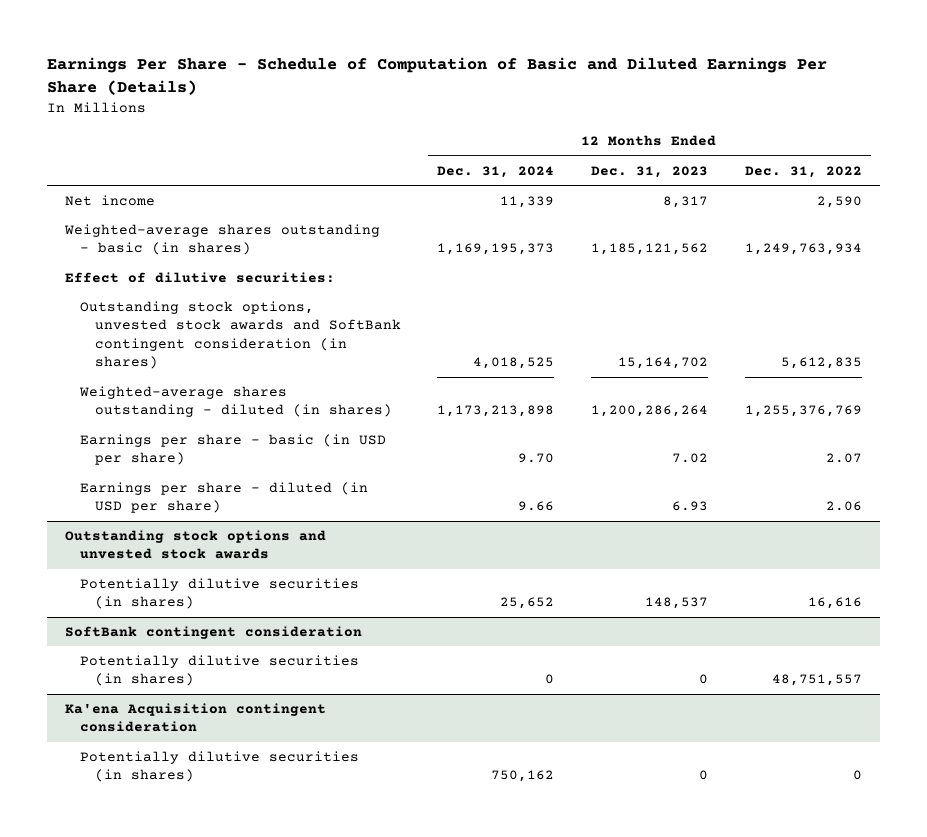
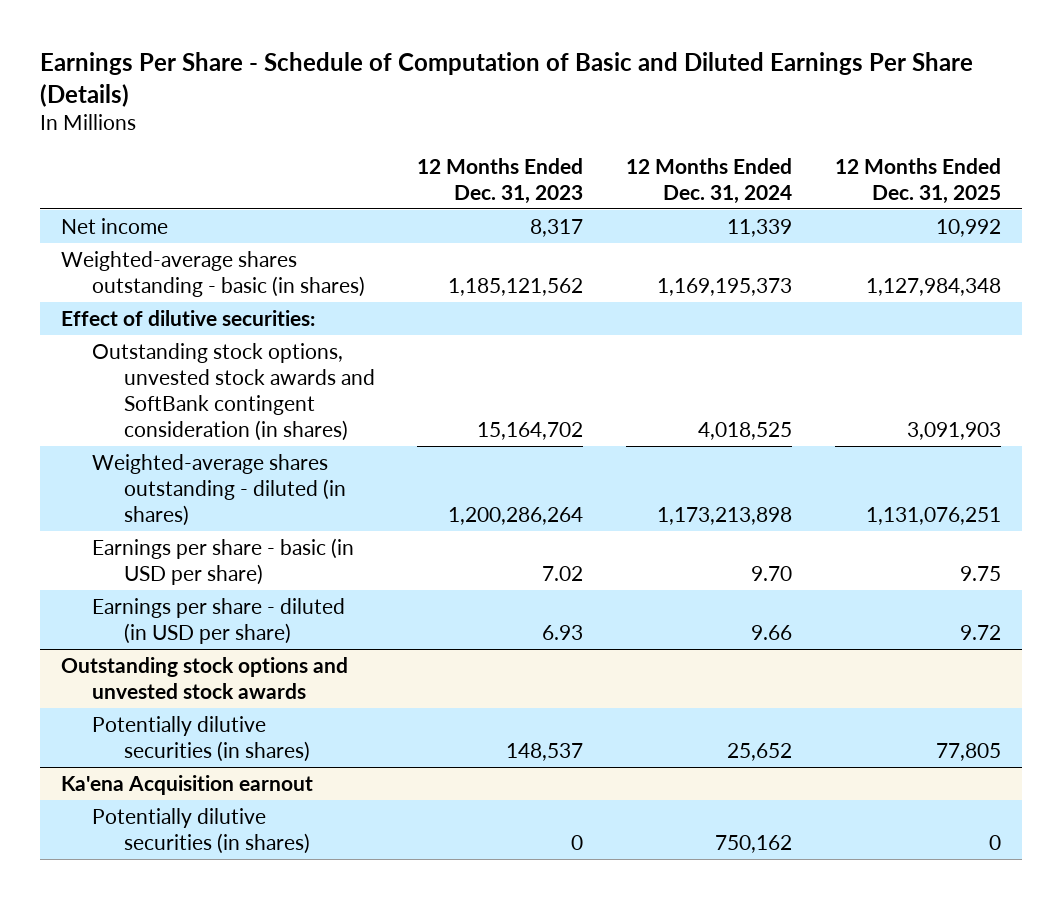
[744,165,862,178] Dec. 31, 2022 -> none
none -> [835,158,1002,205] 12 Months Ended Dec. 31, 2025
[65,625,363,639] SoftBank contingent consideration -> none
[79,654,359,687] Potentially dilutive securities (in shares) -> none
[65,702,327,733] Ka'ena Acquisition contingent consideration -> [61,774,314,795] Ka'ena Acquisition earnout

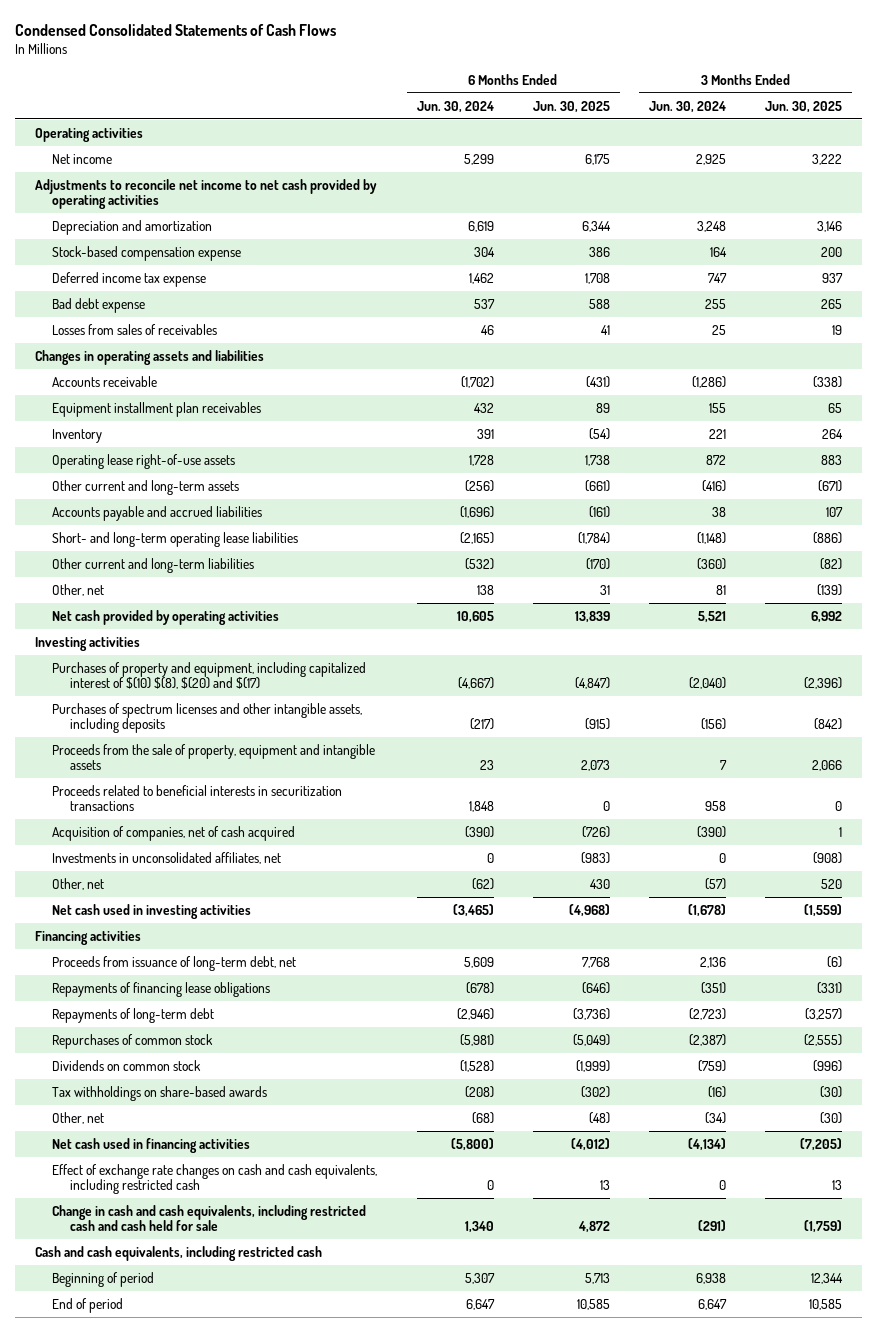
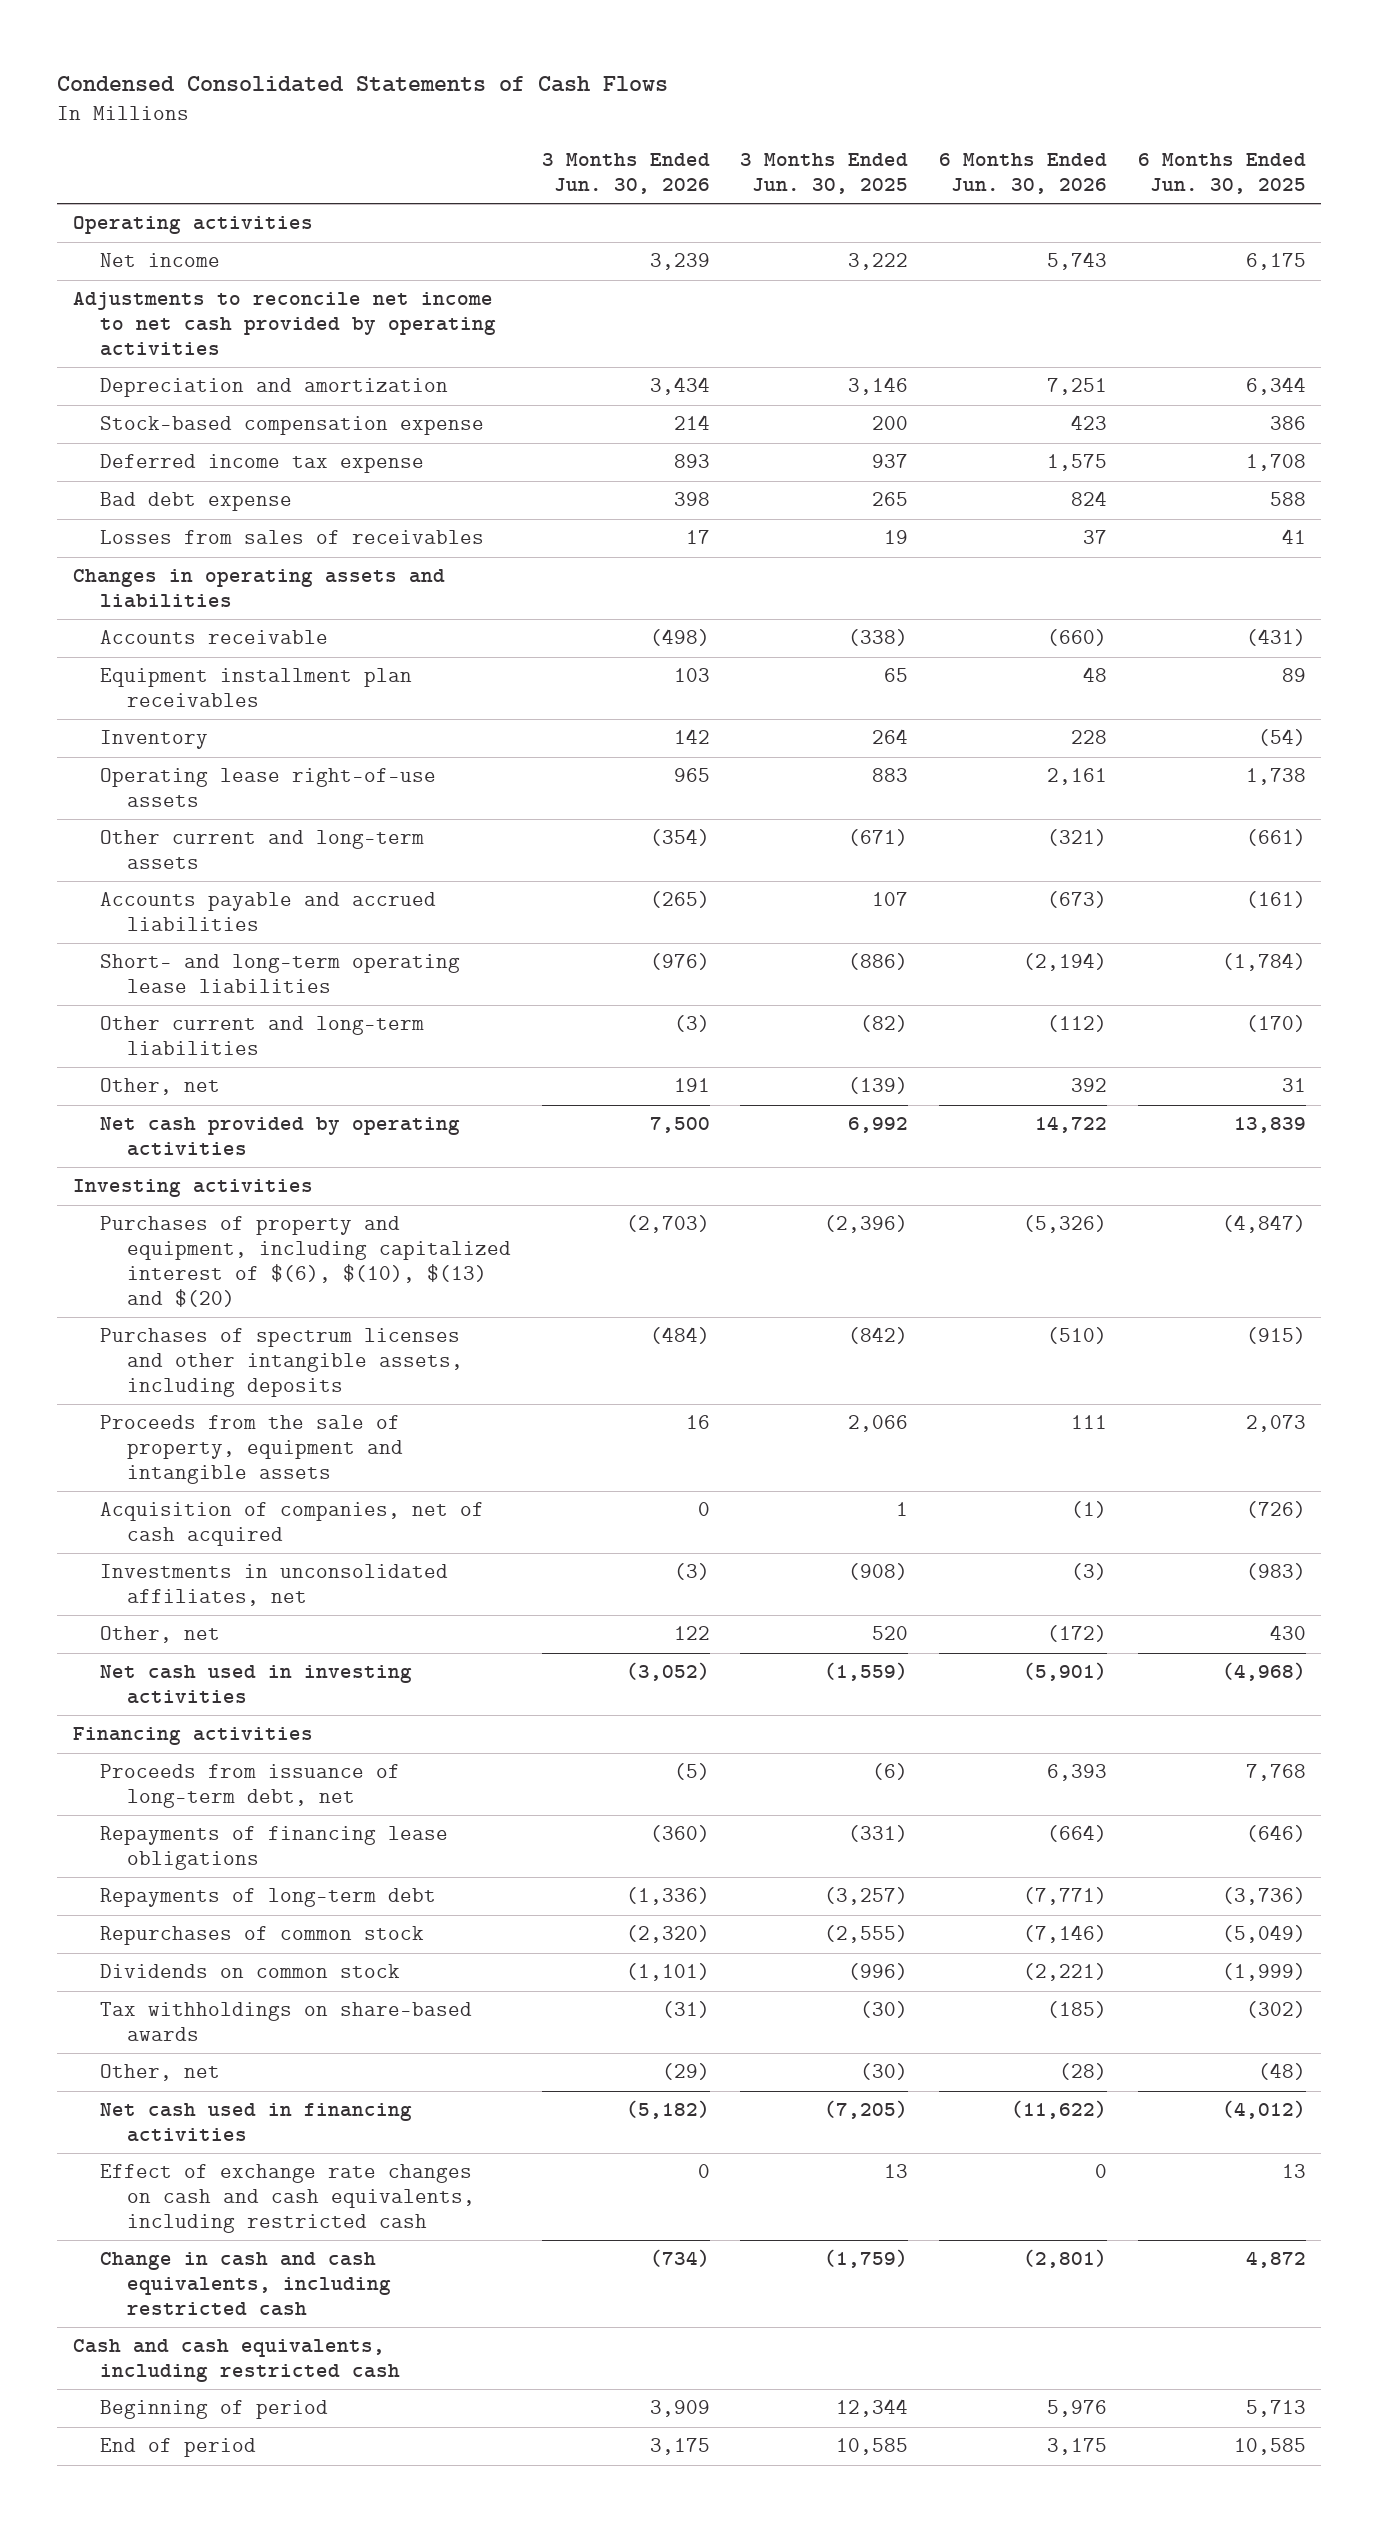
[416,100,494,113] Jun. 30, 2024 -> none
[649,100,727,113] Jun. 30, 2024 -> none
none -> [541,153,710,195] 3 Months Ended Jun. 30, 2026
none -> [939,153,1108,195] 6 Months Ended Jun. 30, 2026
[52,661,367,690] Purchases of property and equipment, including capitalized interest of $(10) $(8), $(20) and $(17) -> [99,1216,511,1308] Purchases of property and equipment, including capitalized interest of $(6), $(10), $(13) and $(20)
[52,784,343,812] Proceeds related to beneficial interests in securitization transactions -> none
[52,1204,367,1232] Change in cash and cash equivalents, including restricted cash and cash held for sale -> [99,2252,391,2317] Change in cash and cash equivalents, including restricted cash

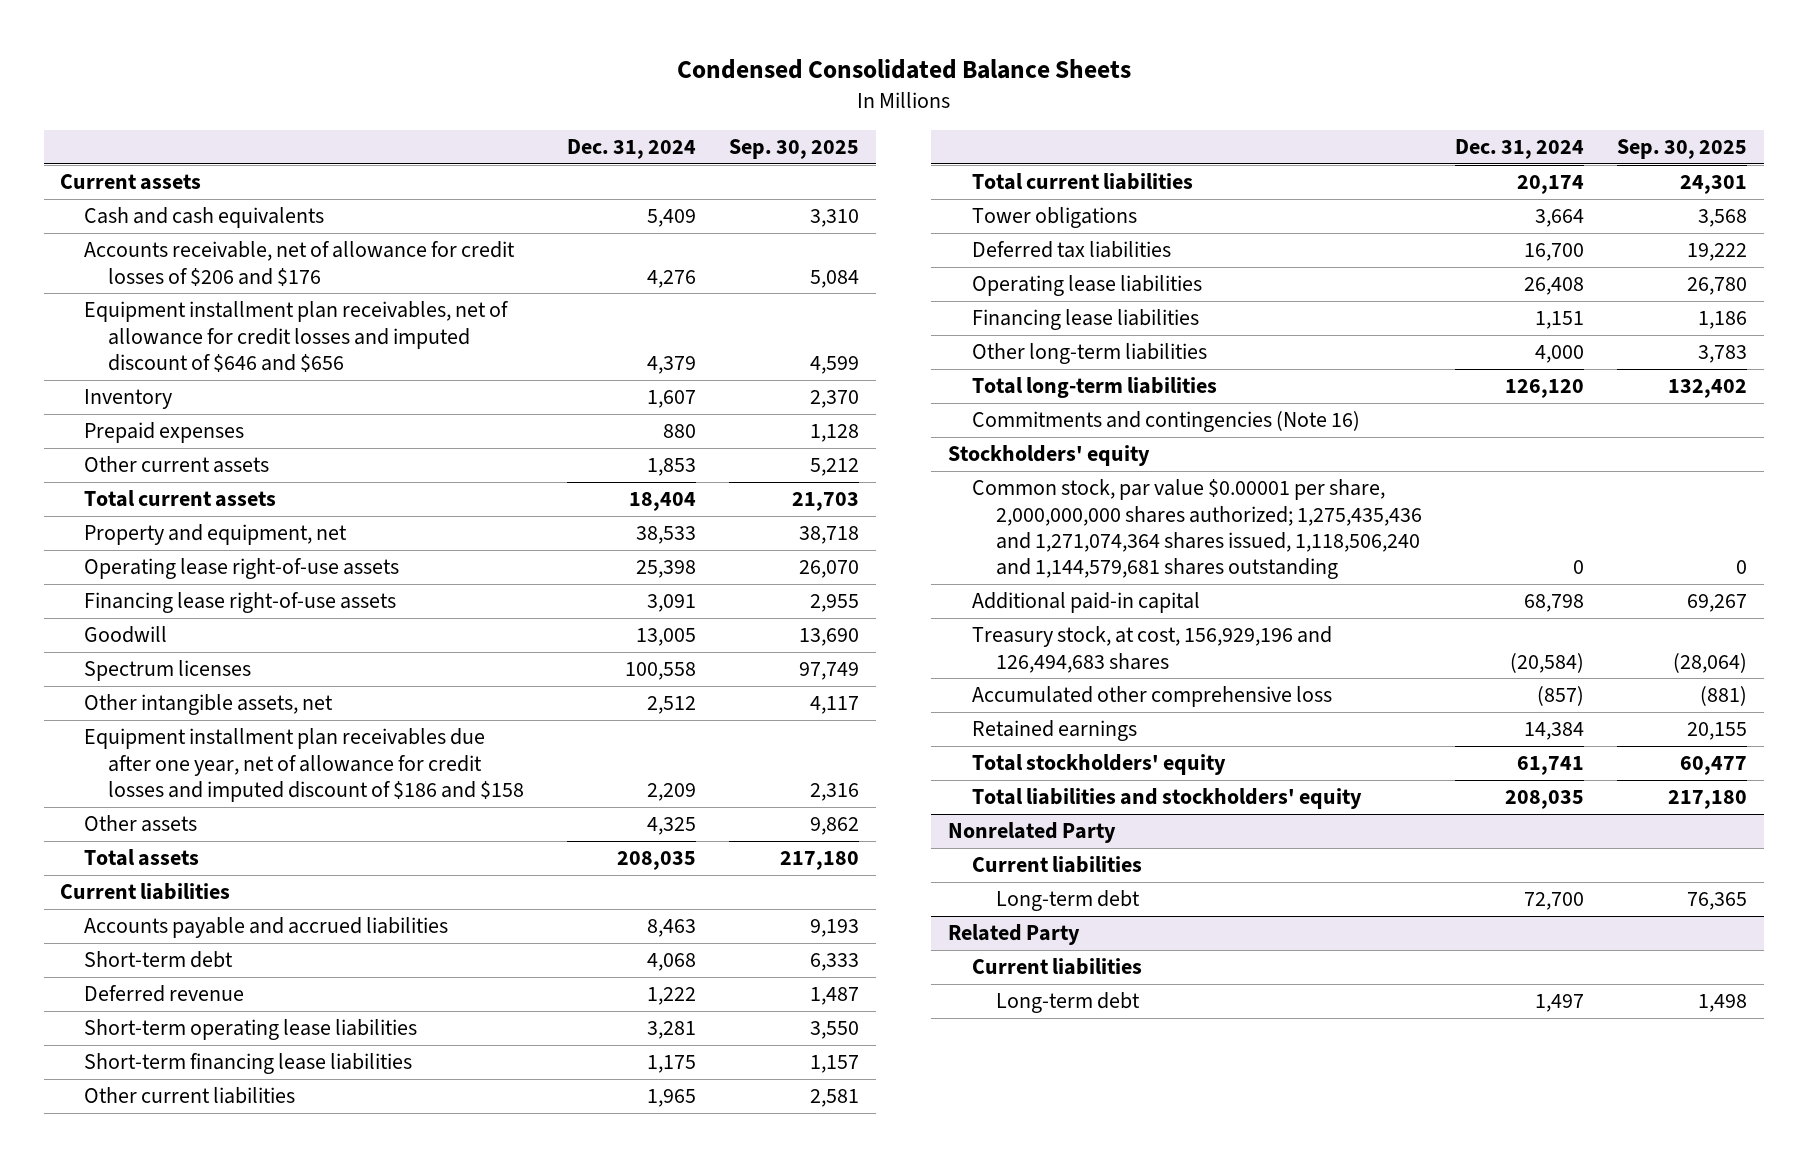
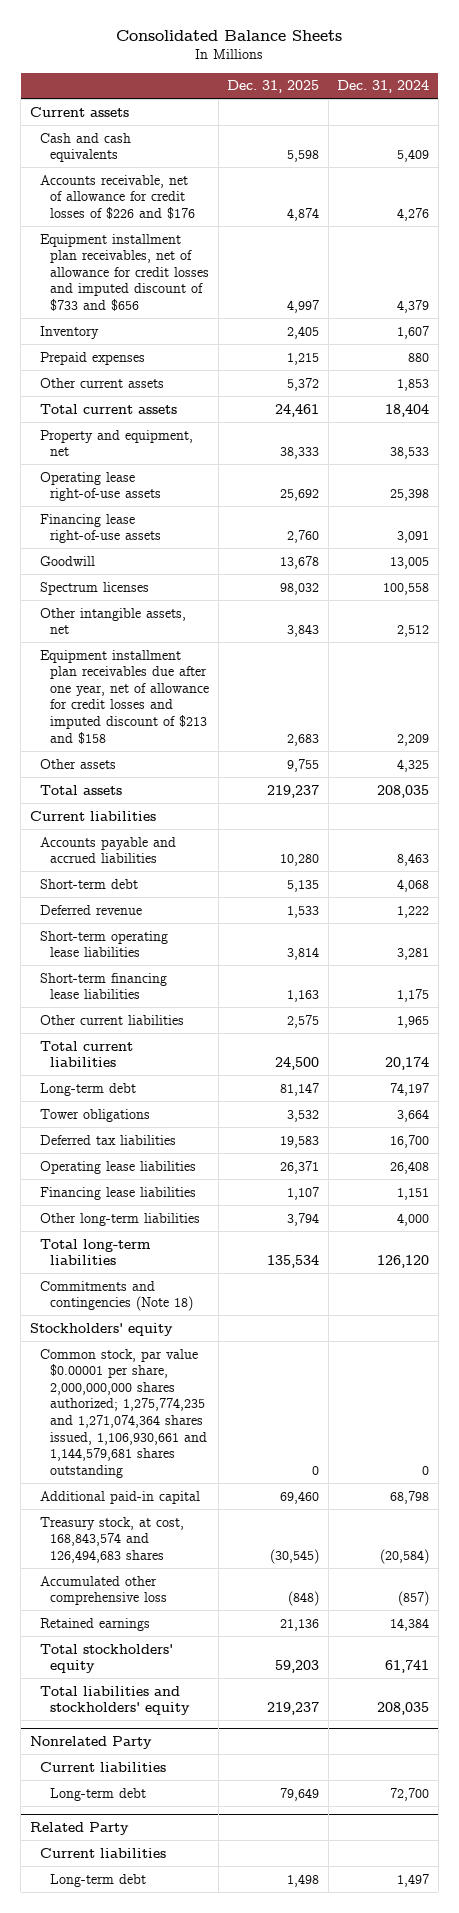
[676,58,1131,79] Condensed Consolidated Balance Sheets -> [116,30,343,42] Consolidated Balance Sheets
[729,139,860,160] Sep. 30, 2025 -> none
none -> [227,80,320,94] Dec. 31, 2025
[84,241,516,286] Accounts receivable, net of allowance for credit losses of $206 and $176 -> [39,174,196,219] Accounts receivable, net of allowance for credit losses of $226 and $176
[84,301,510,372] Equipment installment plan receivables, net of allowance for credit losses and imputed discount of $646 and $656 -> [39,233,210,312] Equipment installment plan receivables, net of allowance for credit losses and imputed discount of $733 and $656
[84,728,525,802] Equipment installment plan receivables due after one year, net of allowance for credit losses and imputed discount of $186 and $158 -> [39,649,210,744] Equipment installment plan receivables due after one year, net of allowance for credit losses and imputed discount of $213 and $158
none -> [39,1082,136,1096] Long-term debt
[971,411,1360,433] Commitments and contingencies (Note 16) -> [39,1280,194,1312] Commitments and contingencies (Note 18)
[971,479,1422,580] Common stock, par value $0.00001 per share, 2,000,000,000 shares authorized; 1,275,435,436 and 1,271,074,364 shares issued, 1,118,506,240 and 1,144,579,681 shares outstanding -> [39,1348,208,1478] Common stock, par value $0.00001 per share, 2,000,000,000 shares authorized; 1,275,774,235 and 1,271,074,364 shares issued, 1,106,930,661 and 1,144,579,681 shares outstanding
[971,626,1332,673] Treasury stock, at cost, 156,929,196 and 126,494,683 shares -> [39,1516,184,1563] Treasury stock, at cost, 168,843,574 and 126,494,683 shares

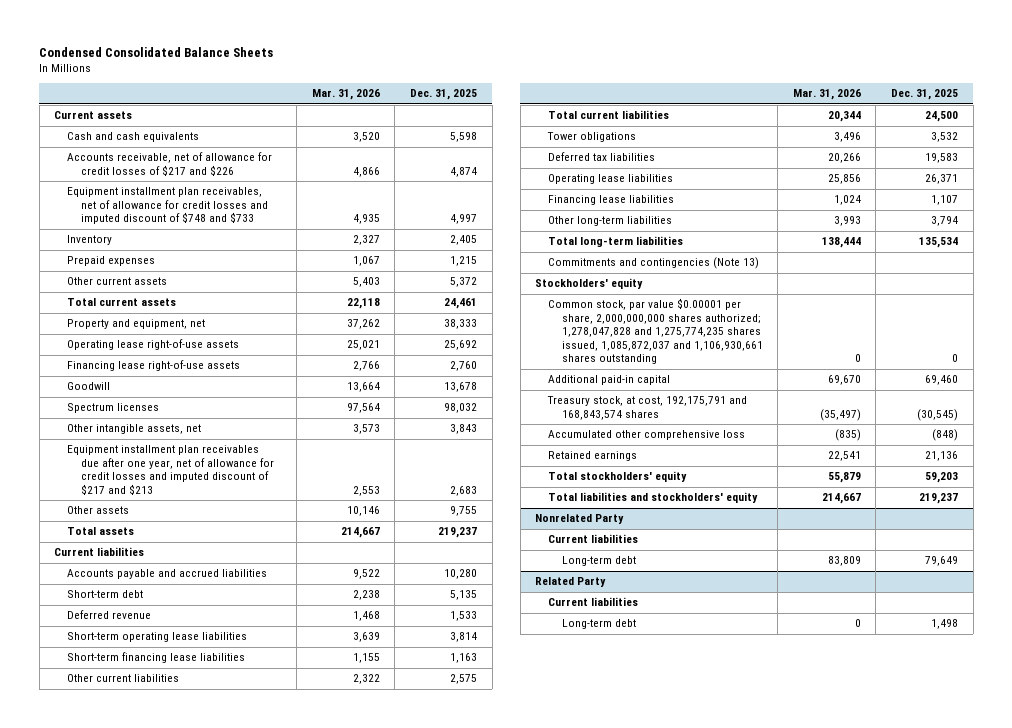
[116,30,343,42] Consolidated Balance Sheets -> [39,46,274,57] Condensed Consolidated Balance Sheets
[337,80,430,94] Dec. 31, 2024 -> none
none -> [311,89,380,101] Mar. 31, 2026
[39,174,196,219] Accounts receivable, net of allowance for credit losses of $226 and $176 -> [67,152,273,176] Accounts receivable, net of allowance for credit losses of $217 and $226
[39,233,210,312] Equipment installment plan receivables, net of allowance for credit losses and imputed discount of $733 and $656 -> [67,187,268,225] Equipment installment plan receivables, net of allowance for credit losses and imputed discount of $748 and $733
[39,649,210,744] Equipment installment plan receivables due after one year, net of allowance for credit losses and imputed discount of $213 and $158 -> [67,445,274,495] Equipment installment plan receivables due after one year, net of allowance for credit losses and imputed discount of $217 and $213
[39,1082,136,1096] Long-term debt -> none
[39,1280,194,1312] Commitments and contingencies (Note 18) -> [548,257,760,270] Commitments and contingencies (Note 13)
[39,1348,208,1478] Common stock, par value $0.00001 per share, 2,000,000,000 shares authorized; 1,275,774,235 and 1,271,074,364 shares issued, 1,106,930,661 and 1,144,579,681 shares outstanding -> [548,298,763,365] Common stock, par value $0.00001 per share, 2,000,000,000 shares authorized; 1,278,047,828 and 1,275,774,235 shares issued, 1,085,872,037 and 1,106,930,661 shares outstanding
[39,1516,184,1563] Treasury stock, at cost, 168,843,574 and 126,494,683 shares -> [547,396,748,420] Treasury stock, at cost, 192,175,791 and 168,843,574 shares

